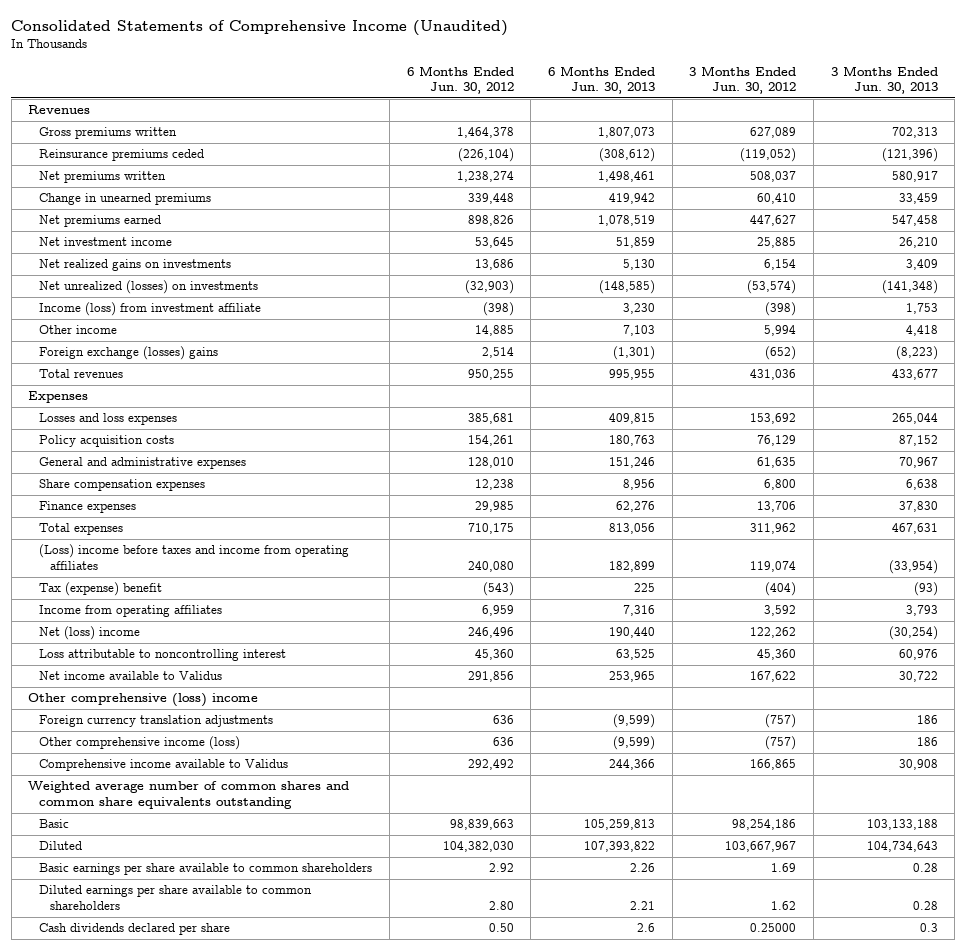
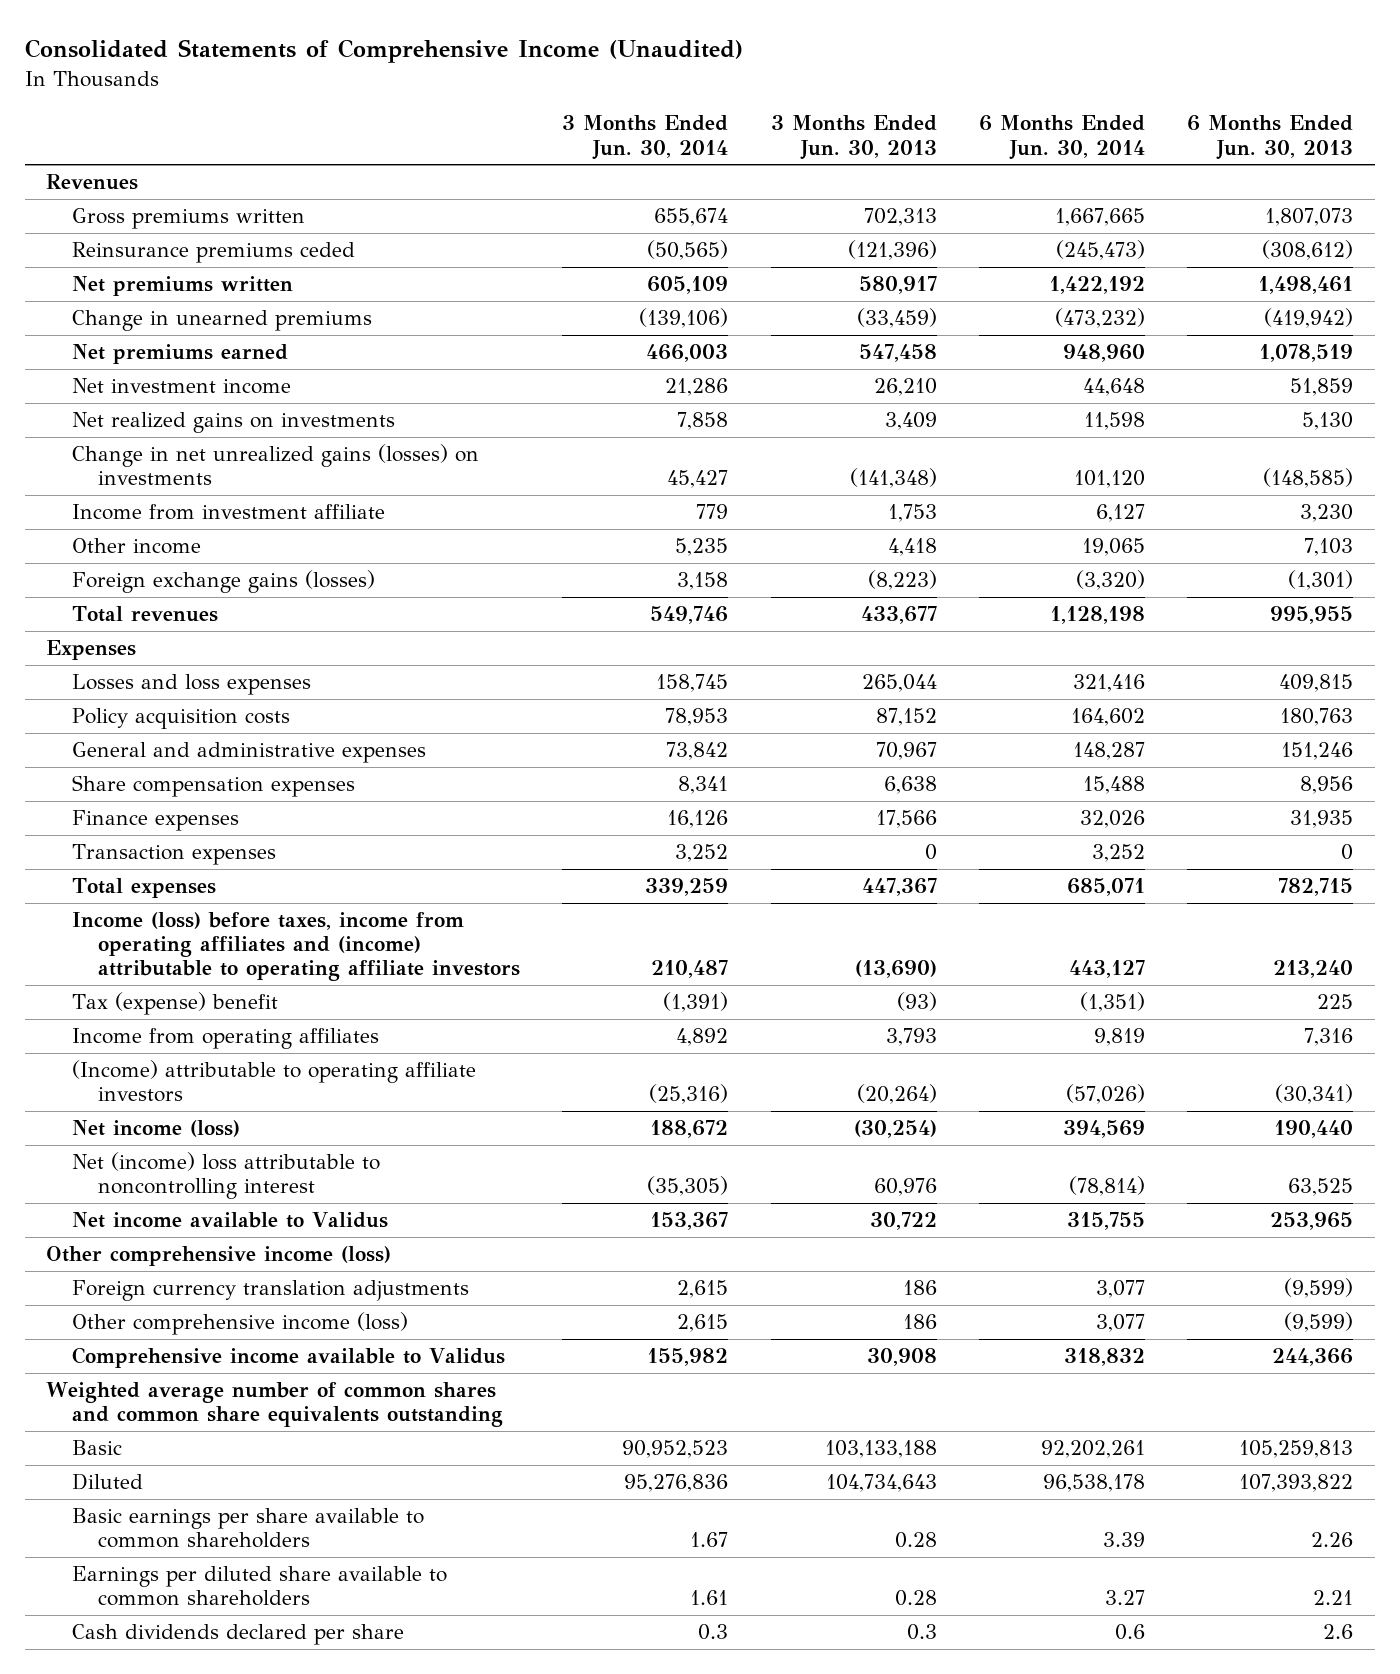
[406,65,514,95] 6 Months Ended Jun. 30, 2012 -> none
[689,65,797,95] 3 Months Ended Jun. 30, 2012 -> none
none -> [562,115,729,160] 3 Months Ended Jun. 30, 2014
none -> [979,115,1146,160] 6 Months Ended Jun. 30, 2014
[608,193,655,205] 419,942 -> [1264,308,1354,329] (419,942)
[898,193,938,205] 33,459 -> [856,308,937,329] (33,459)
[39,280,259,295] Net unrealized (losses) on investments -> [72,444,480,486] Change in net unrealized gains (losses) on investments
[39,302,262,317] Income (loss) from investment affiliate -> [72,504,386,521] Income from investment affiliate
[39,346,219,361] Foreign exchange (losses) gains -> [72,570,376,594] Foreign exchange gains (losses)
[615,501,655,513] 62,276 -> [1290,810,1354,829] 31,935
[898,501,938,513] 37,830 -> [875,810,937,829] 17,566
none -> [72,844,277,866] Transaction expenses
[608,523,655,535] 813,056 -> [1278,878,1354,897] 782,715
[891,523,938,535] 467,631 -> [861,878,937,897] 447,367
[39,544,350,571] (Loss) income before taxes and income from operating affiliates -> [72,912,521,982] Income (loss) before taxes, income from operating affiliates and (income) attributable to operating affiliate investors
[608,561,655,573] 182,899 -> [1273,960,1354,979] 213,240
[888,560,938,575] (33,954) -> [854,960,937,979] (13,690)
none -> [72,1060,477,1103] (Income) attributable to operating affiliate investors
[39,626,141,641] Net (loss) income -> [72,1120,241,1138] Net income (loss)
[39,649,287,662] Loss attributable to noncontrolling interest -> [72,1152,381,1200] Net (income) loss attributable to noncontrolling interest
[28,693,259,708] Other comprehensive (loss) income -> [46,1246,392,1267] Other comprehensive income (loss)
[39,885,313,911] Diluted earnings per share available to common shareholders -> [72,1566,448,1607] Earnings per diluted share available to common shareholders

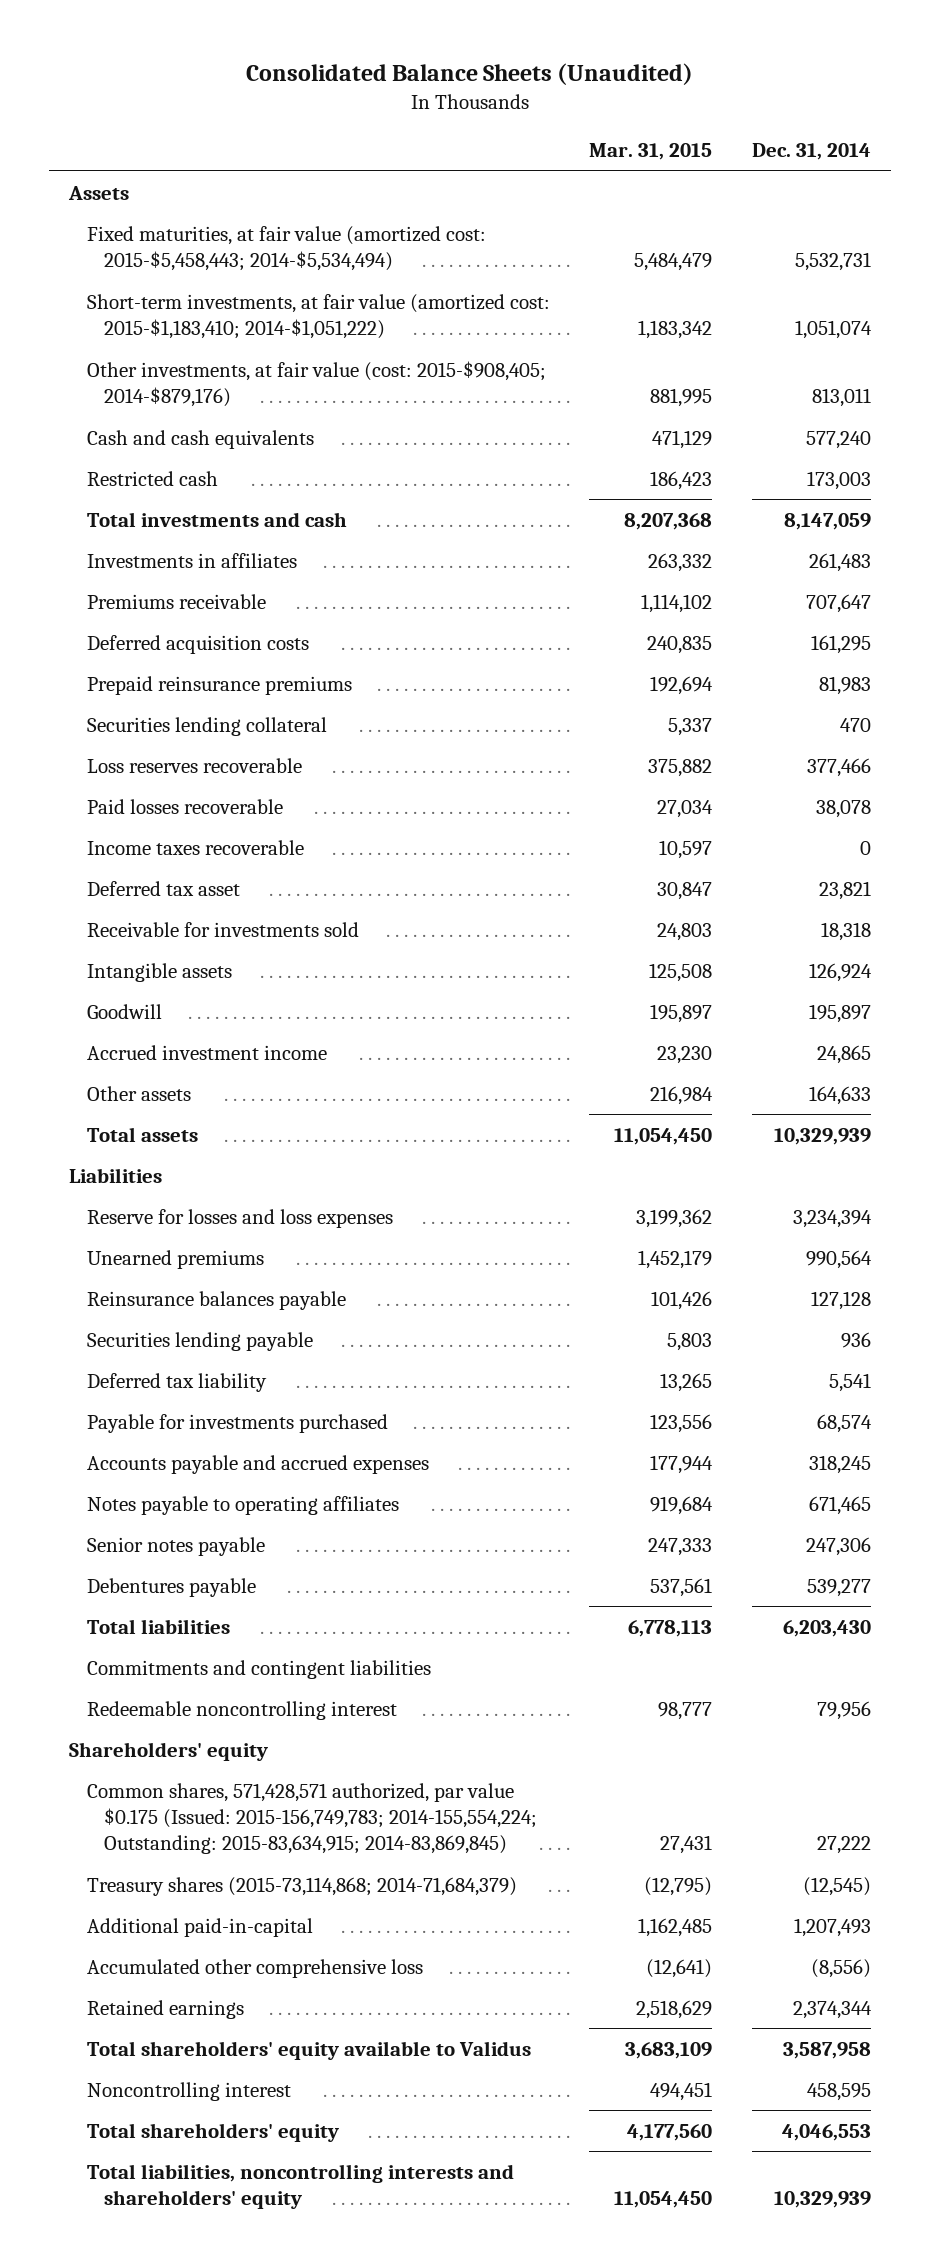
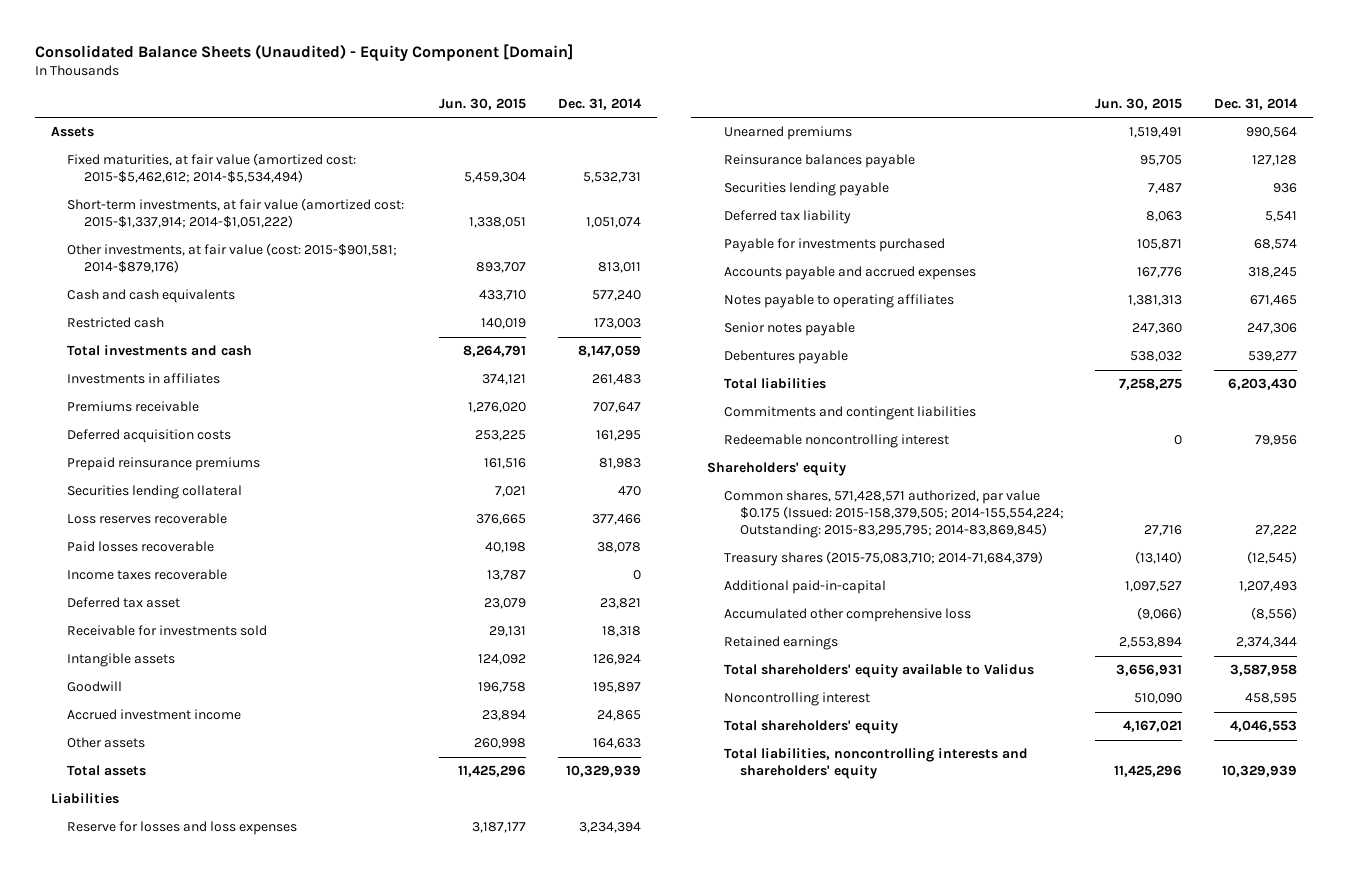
[246,63,694,86] Consolidated Balance Sheets (Unaudited) -> [35,43,574,62] Consolidated Balance Sheets (Unaudited) - Equity Component [Domain]
[589,143,713,161] Mar. 31, 2015 -> none
none -> [439,97,527,110] Jun. 30, 2015
[86,225,486,271] Fixed maturities, at fair value (amortized cost: 2015-$5,458,443; 2014-$5,534,494) -> [67,153,357,184] Fixed maturities, at fair value (amortized cost: 2015-$5,462,612; 2014-$5,534,494)
[86,293,550,339] Short-term investments, at fair value (amortized cost: 2015-$1,183,410; 2014-$1,051,222) -> [67,198,405,229] Short-term investments, at fair value (amortized cost: 2015-$1,337,914; 2014-$1,051,222)
[86,360,546,407] Other investments, at fair value (cost: 2015-$908,405; 2014-$879,176) -> [67,243,398,274] Other investments, at fair value (cost: 2015-$901,581; 2014-$879,176)
[86,1782,538,1855] Common shares, 571,428,571 authorized, par value $0.175 (Issued: 2015-156,749,783; 2014-155,554,224; Outstanding: 2015-83,634,915; 2014-83,869,845) -> [723,490,1064,539] Common shares, 571,428,571 authorized, par value $0.175 (Issued: 2015-158,379,505; 2014-155,554,224; Outstanding: 2015-83,295,795; 2014-83,869,845)
[86,1876,517,1896] Treasury shares (2015-73,114,868; 2014-71,684,379) -> [723,551,1043,567] Treasury shares (2015-75,083,710; 2014-71,684,379)

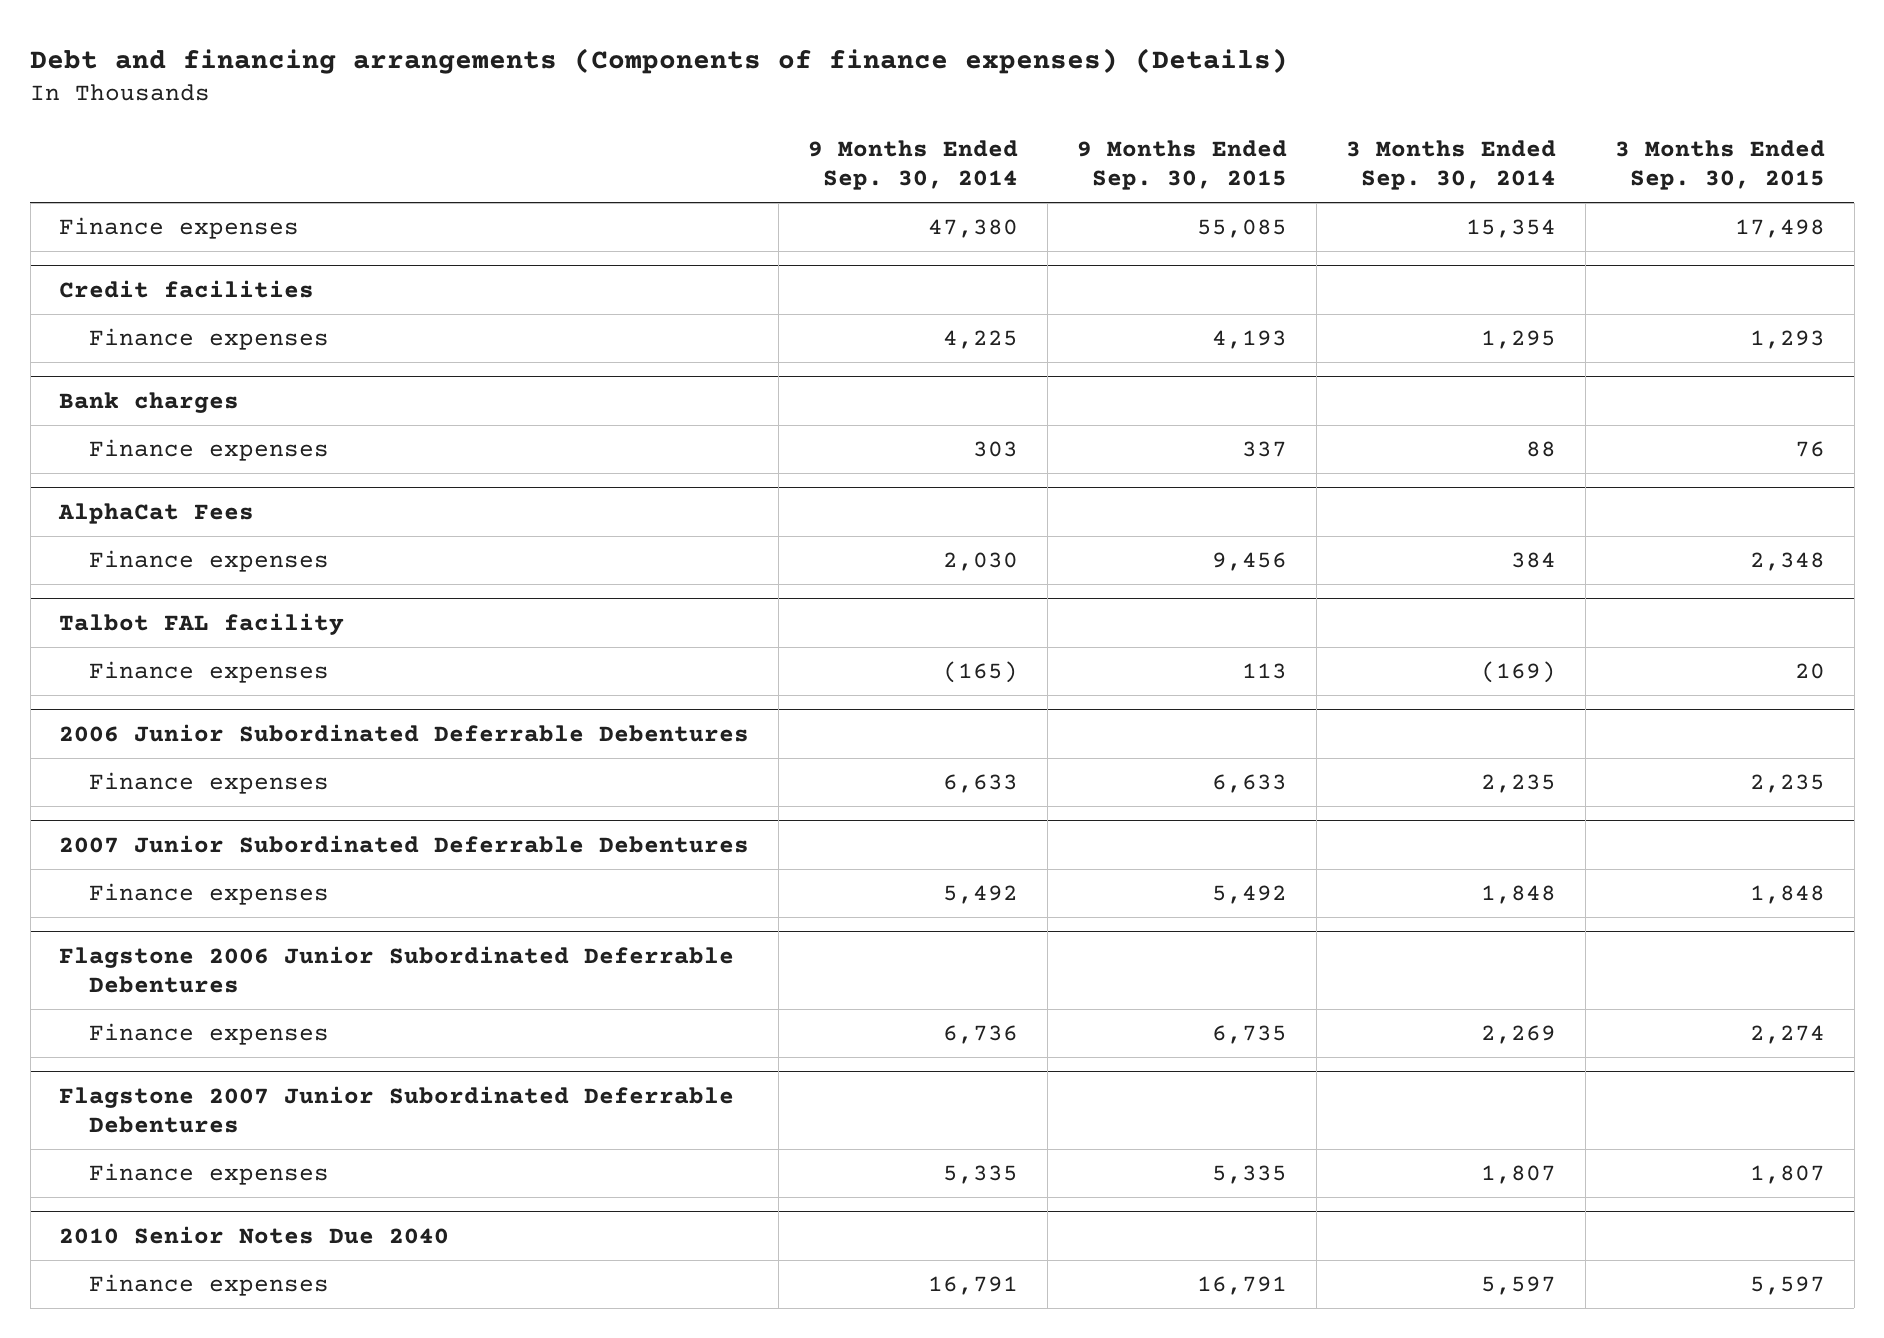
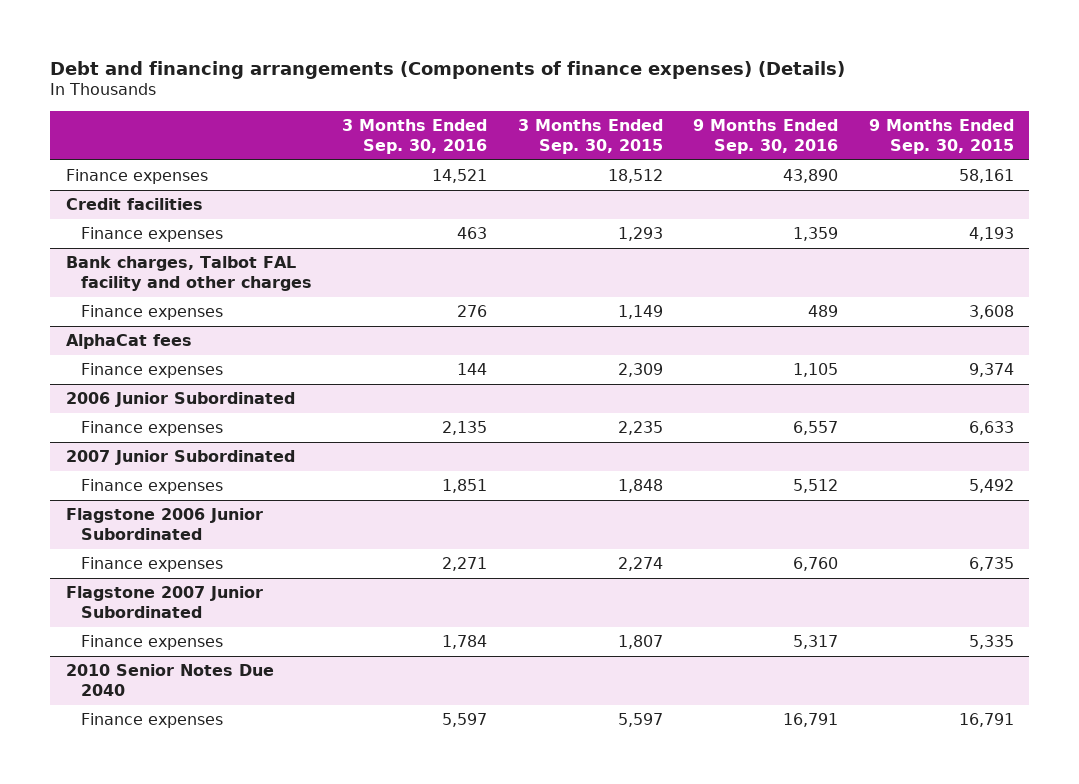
[808,139,1019,191] 9 Months Ended Sep. 30, 2014 -> none
[1346,139,1557,191] 3 Months Ended Sep. 30, 2014 -> none
none -> [342,119,488,154] 3 Months Ended Sep. 30, 2016
none -> [693,119,839,154] 9 Months Ended Sep. 30, 2016
[1197,219,1288,239] 55,085 -> [958,169,1014,184] 58,161
[1734,219,1825,239] 17,498 -> [607,169,663,184] 18,512
[59,391,240,413] Bank charges -> none
[59,612,345,635] Talbot FAL facility -> none
[89,661,330,684] Finance expenses -> none
none -> [65,256,312,291] Bank charges, Talbot FAL facility and other charges
[1242,441,1288,458] 337 -> [968,305,1014,320] 3,608
[1794,441,1825,458] 76 -> [617,305,663,320] 1,149
[58,502,255,524] AlphaCat Fees -> [65,334,192,350] AlphaCat fees
[1212,552,1288,572] 9,456 -> [968,363,1014,378] 9,374
[1749,552,1825,572] 2,348 -> [617,363,663,378] 2,309
[59,723,750,742] 2006 Junior Subordinated Deferrable Debentures -> [65,392,295,408] 2006 Junior Subordinated
[59,834,750,853] 2007 Junior Subordinated Deferrable Debentures -> [65,450,295,466] 2007 Junior Subordinated
[59,945,735,993] Flagstone 2006 Junior Subordinated Deferrable Debentures -> [65,508,263,540] Flagstone 2006 Junior Subordinated
[59,1085,735,1133] Flagstone 2007 Junior Subordinated Deferrable Debentures -> [65,586,263,618] Flagstone 2007 Junior Subordinated

